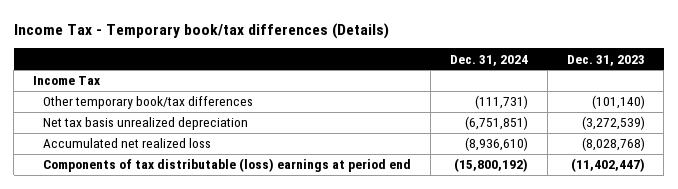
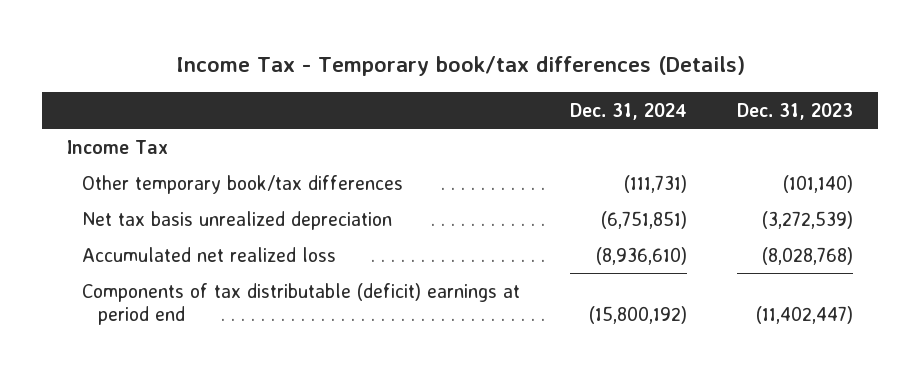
[43,158,412,173] Components of tax distributable (loss) earnings at period end -> [82,282,521,325] Components of tax distributable (deficit) earnings at period end

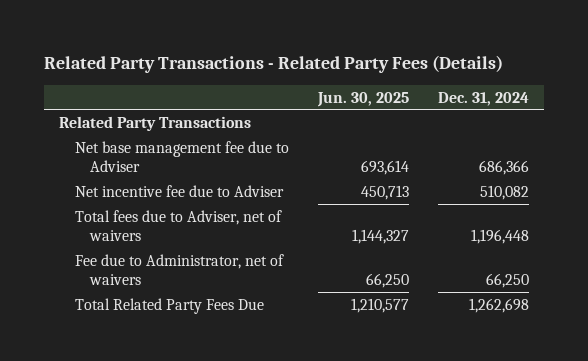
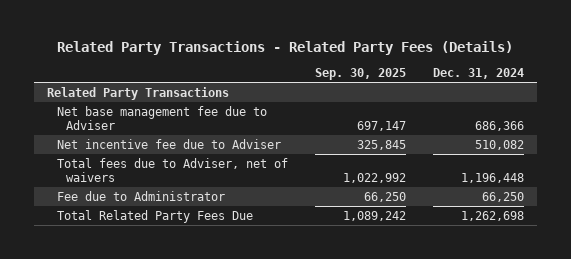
[316,91,409,107] Jun. 30, 2025 -> none
none -> [314,68,406,81] Sep. 30, 2025
[74,253,284,286] Fee due to Administrator, net of waivers -> [56,190,225,201] Fee due to Administrator

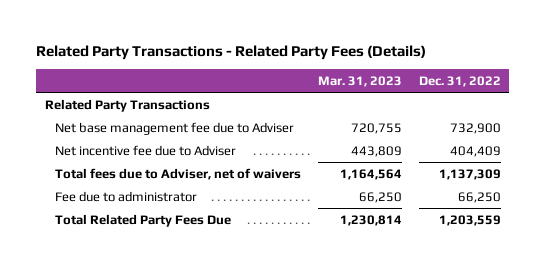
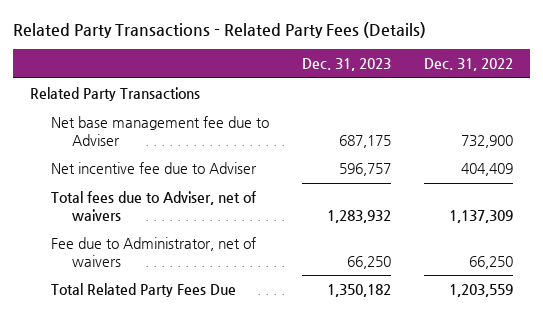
[318,76,403,88] Mar. 31, 2023 -> none
none -> [302,58,392,72] Dec. 31, 2023
[55,190,198,202] Fee due to administrator -> [50,237,256,268] Fee due to Administrator, net of waivers

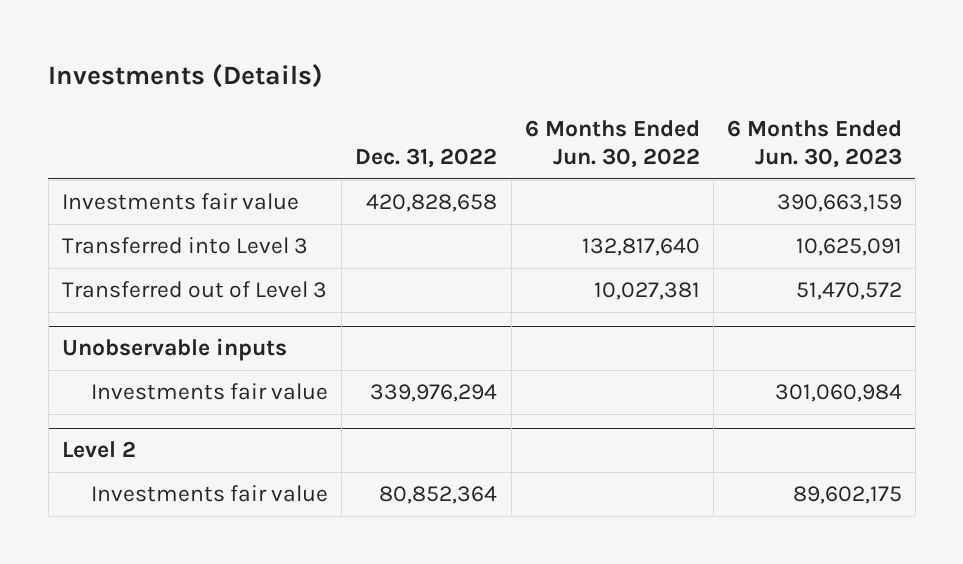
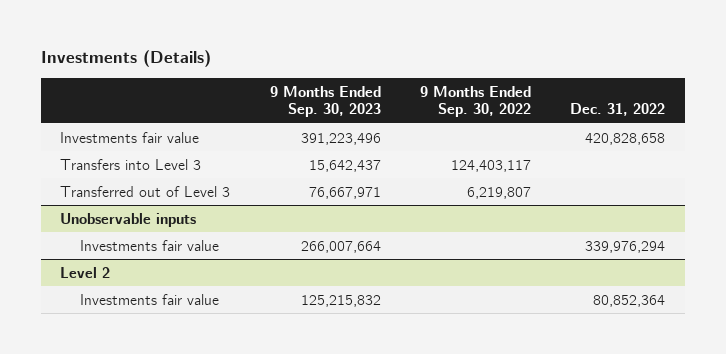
[524,119,700,169] 6 Months Ended Jun. 30, 2022 -> none
[726,119,902,169] 6 Months Ended Jun. 30, 2023 -> none
none -> [269,85,381,118] 9 Months Ended Sep. 30, 2023
none -> [419,85,531,118] 9 Months Ended Sep. 30, 2022
[61,237,308,255] Transferred into Level 3 -> [60,158,202,170] Transfers into Level 3

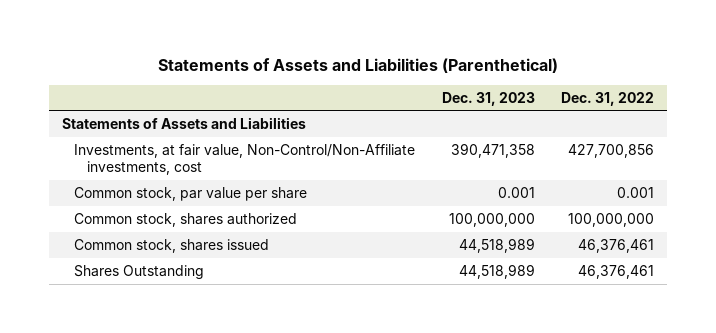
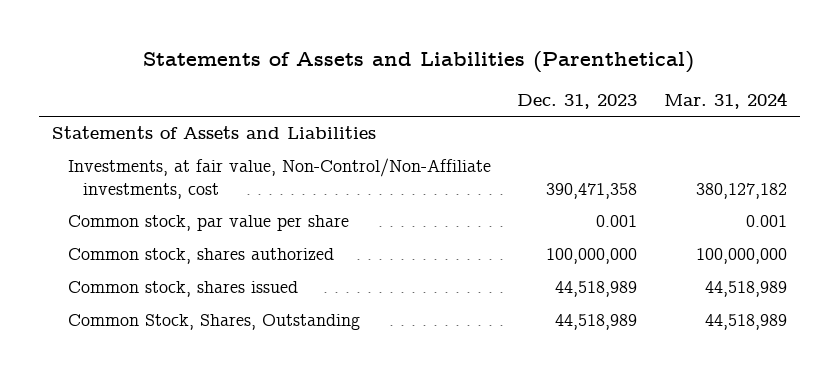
[560,91,654,106] Dec. 31, 2022 -> none
none -> [663,92,787,110] Mar. 31, 2024
[74,264,205,279] Shares Outstanding -> [67,314,360,331] Common Stock, Shares, Outstanding

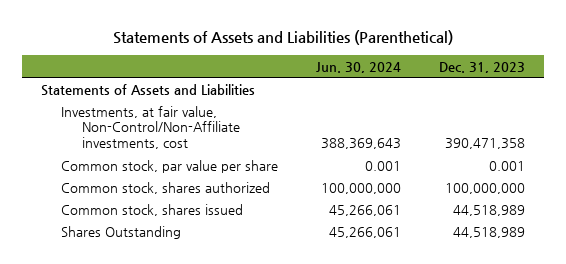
[663,92,787,110] Mar. 31, 2024 -> none
none -> [316,61,402,73] Jun. 30, 2024
[67,314,360,331] Common Stock, Shares, Outstanding -> [61,225,182,239] Shares Outstanding

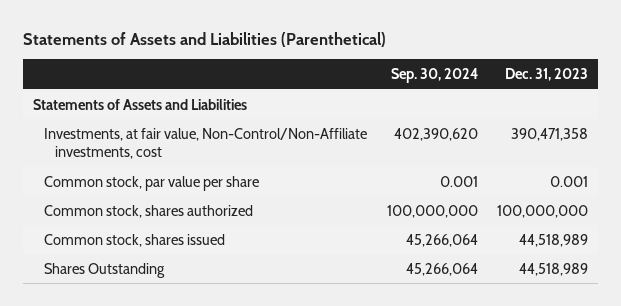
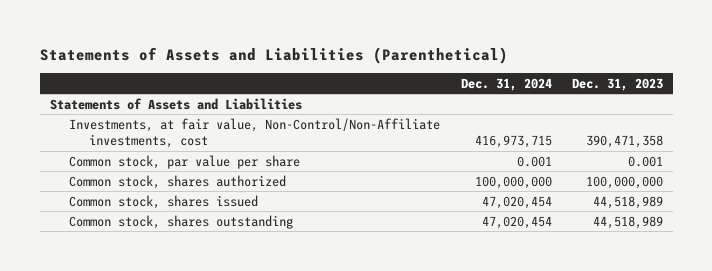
[390,67,478,83] Sep. 30, 2024 -> none
none -> [460,77,552,91] Dec. 31, 2024
[43,262,165,278] Shares Outstanding -> [69,214,294,229] Common stock, shares outstanding

